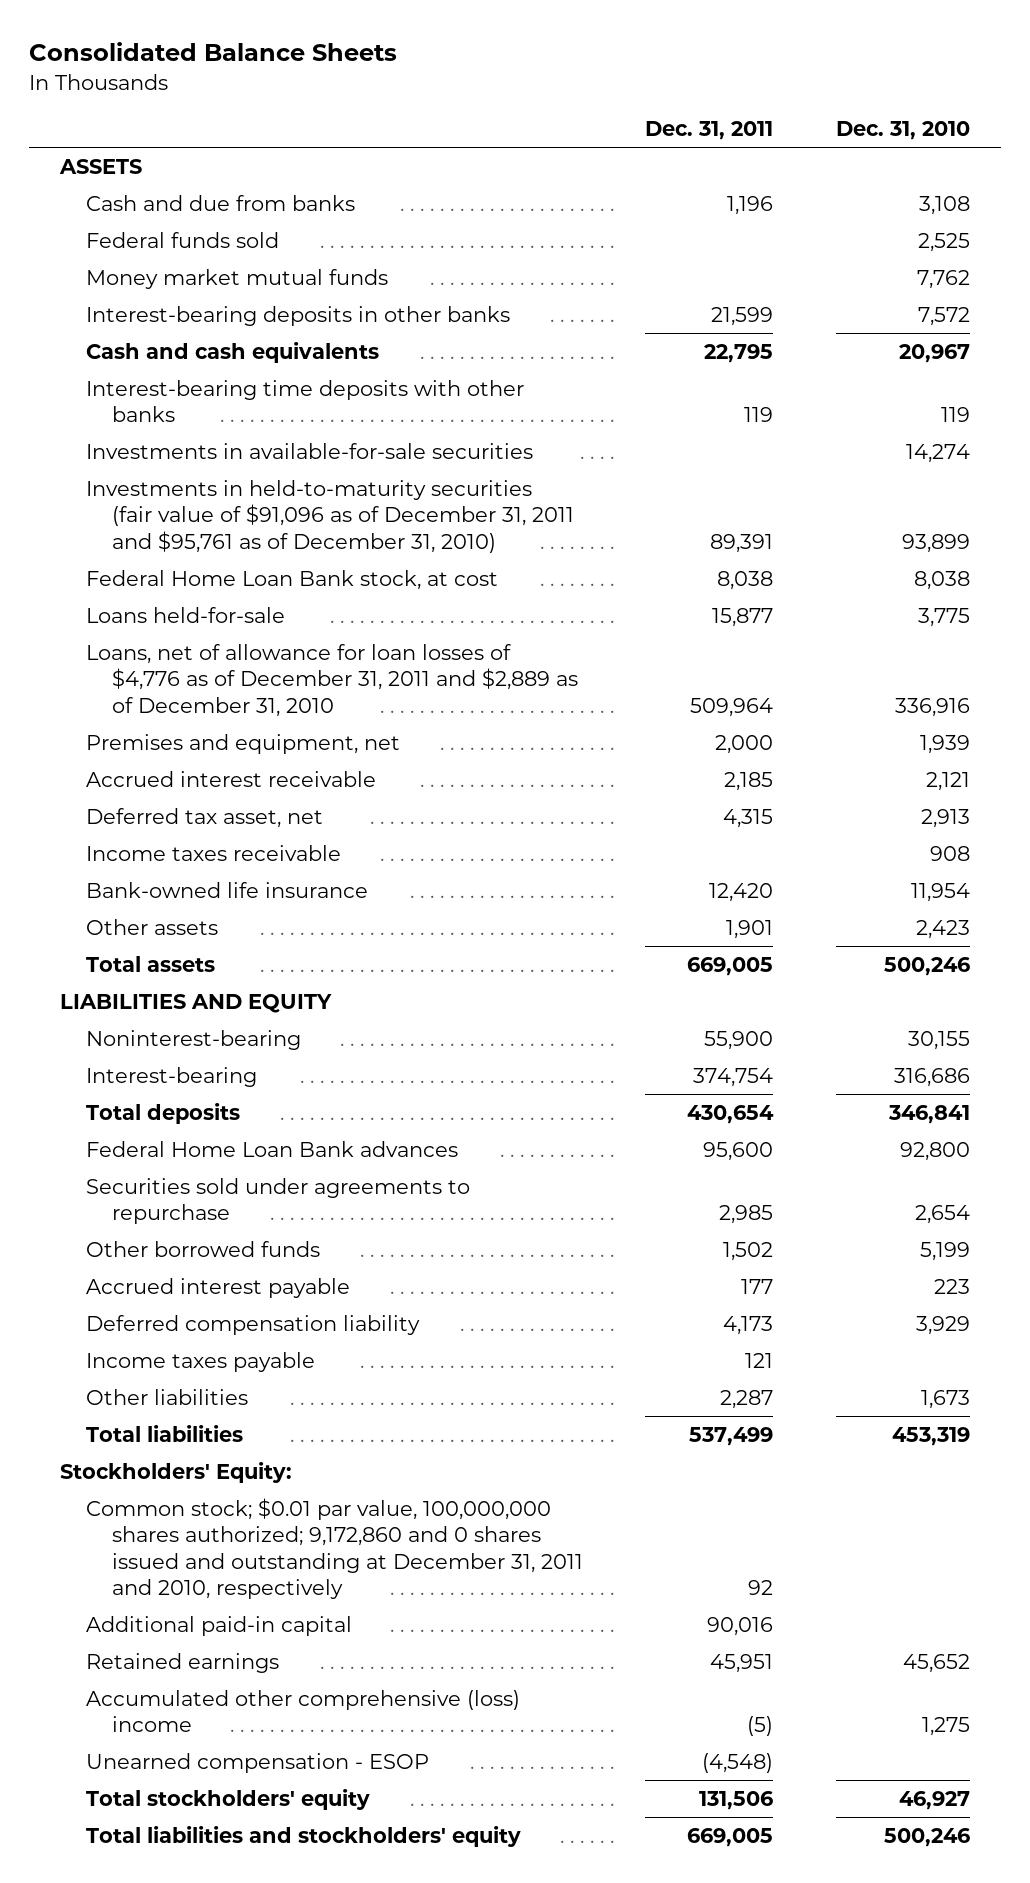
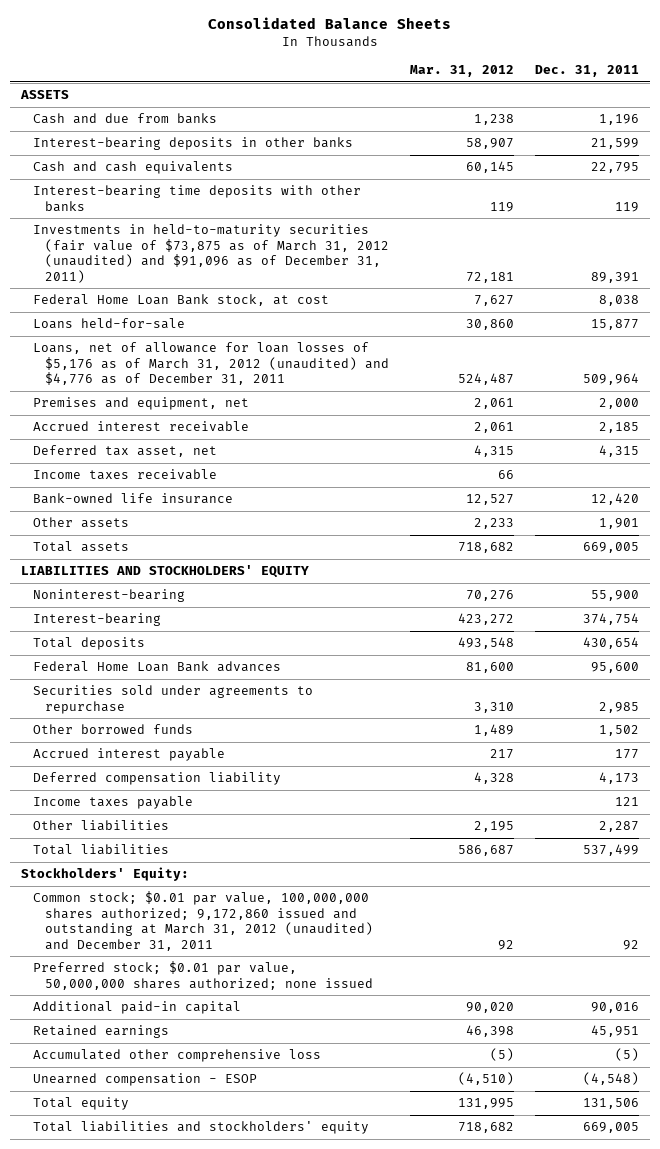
[835,121,970,141] Dec. 31, 2010 -> none
none -> [409,65,514,78] Mar. 31, 2012
[85,231,279,248] Federal funds sold -> none
[85,268,388,289] Money market mutual funds -> none
[85,442,533,459] Investments in available-for-sale securities -> none
[85,479,574,553] Investments in held-to-maturity securities (fair value of $91,096 as of December 31, 2011 and $95,761 as of December 31, 2010) -> [32,224,389,283] Investments in held-to-maturity securities (fair value of $73,875 as of March 31, 2012 (unaudited) and $91,096 as of December 31, 2011)
[85,643,578,717] Loans, net of allowance for loan losses of $4,776 as of December 31, 2011 and $2,889 as of December 31, 2010 -> [32,342,389,386] Loans, net of allowance for loan losses of $5,176 as of March 31, 2012 (unaudited) and $4,776 as of December 31, 2011
[59,993,332,1013] LIABILITIES AND EQUITY -> [20,565,309,579] LIABILITIES AND STOCKHOLDERS' EQUITY
[85,1497,583,1600] Common stock; $0.01 par value, 100,000,000 shares authorized; 9,172,860 and 0 shares issued and outstanding at December 31, 2011 and 2010, respectively -> [32,891,373,951] Common stock; $0.01 par value, 100,000,000 shares authorized; 9,172,860 issued and outstanding at March 31, 2012 (unaudited) and December 31, 2011
none -> [32,961,373,990] Preferred stock; $0.01 par value, 50,000,000 shares authorized; none issued
[85,1689,520,1733] Accumulated other comprehensive (loss) income -> [32,1049,321,1063] Accumulated other comprehensive loss
[85,1788,370,1810] Total stockholders' equity -> [32,1097,129,1111] Total equity

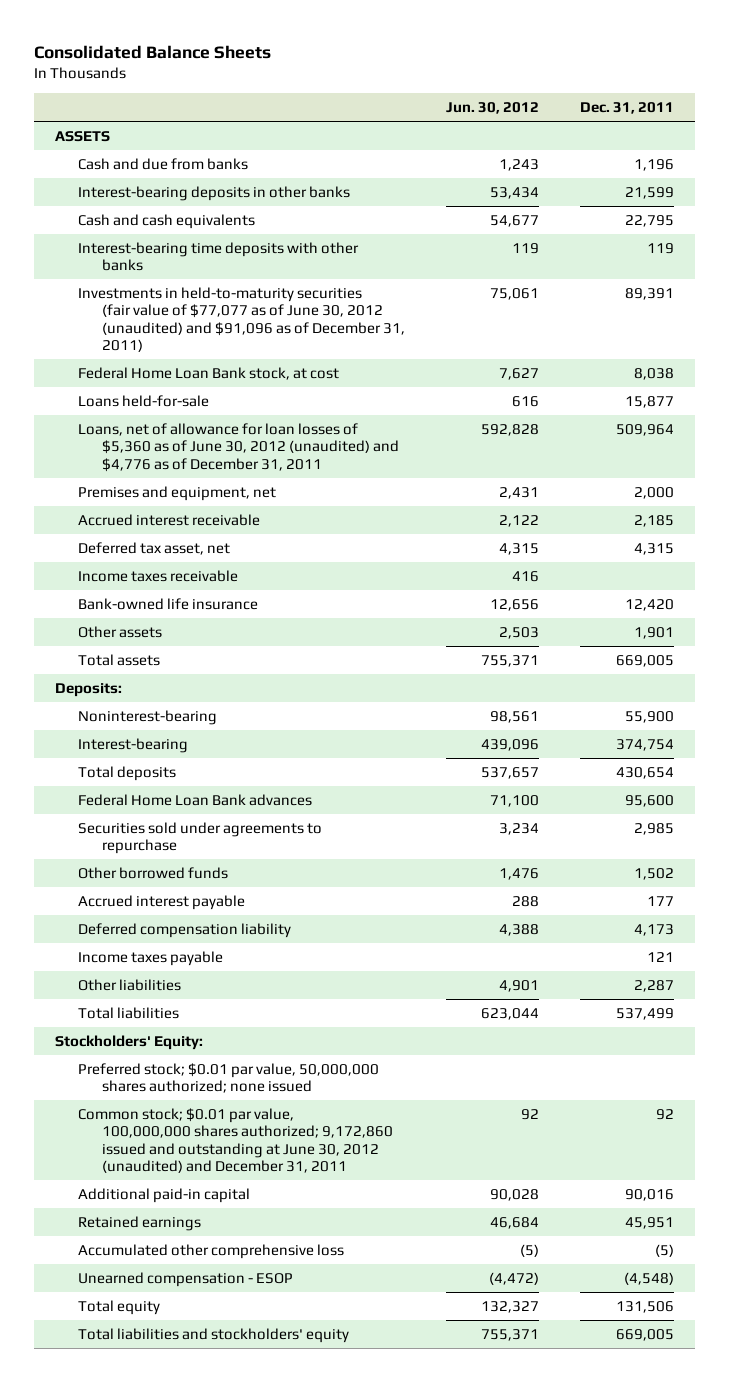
[409,65,514,78] Mar. 31, 2012 -> none
none -> [446,102,540,115] Jun. 30, 2012
[32,224,389,283] Investments in held-to-maturity securities (fair value of $73,875 as of March 31, 2012 (unaudited) and $91,096 as of December 31, 2011) -> [78,286,406,353] Investments in held-to-maturity securities (fair value of $77,077 as of June 30, 2012 (unaudited) and $91,096 as of December 31, 2011)
[32,342,389,386] Loans, net of allowance for loan losses of $5,176 as of March 31, 2012 (unaudited) and $4,776 as of December 31, 2011 -> [78,422,400,472] Loans, net of allowance for loan losses of $5,360 as of June 30, 2012 (unaudited) and $4,776 as of December 31, 2011
[20,565,309,579] LIABILITIES AND STOCKHOLDERS' EQUITY -> none
none -> [54,682,122,697] Deposits:
[32,891,373,951] Common stock; $0.01 par value, 100,000,000 shares authorized; 9,172,860 issued and outstanding at March 31, 2012 (unaudited) and December 31, 2011 -> none
none -> [78,1107,394,1174] Common stock; $0.01 par value, 100,000,000 shares authorized; 9,172,860 issued and outstanding at June 30, 2012 (unaudited) and December 31, 2011

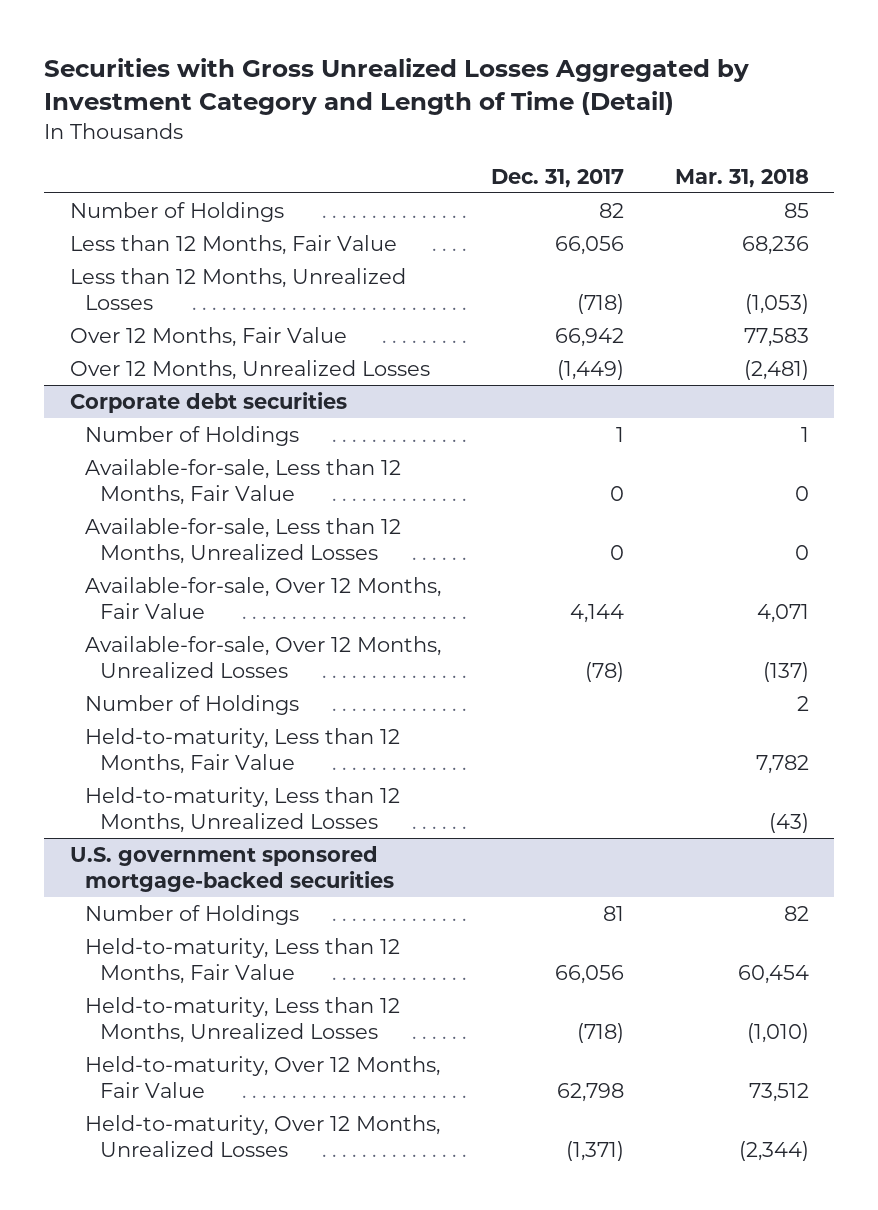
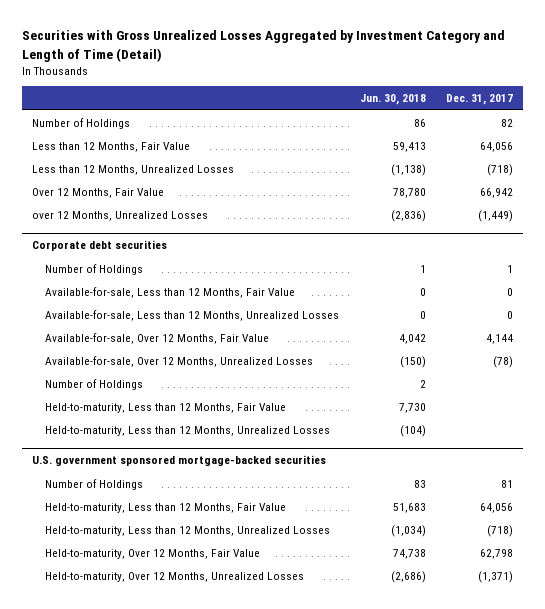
[674,168,809,188] Mar. 31, 2018 -> none
none -> [359,94,426,106] Jun. 30, 2018
[555,235,625,255] 66,056 -> [479,141,513,152] 64,056
[69,359,430,380] Over 12 Months, Unrealized Losses -> [32,210,209,221] over 12 Months, Unrealized Losses
[555,964,625,984] 66,056 -> [479,502,513,513] 64,056

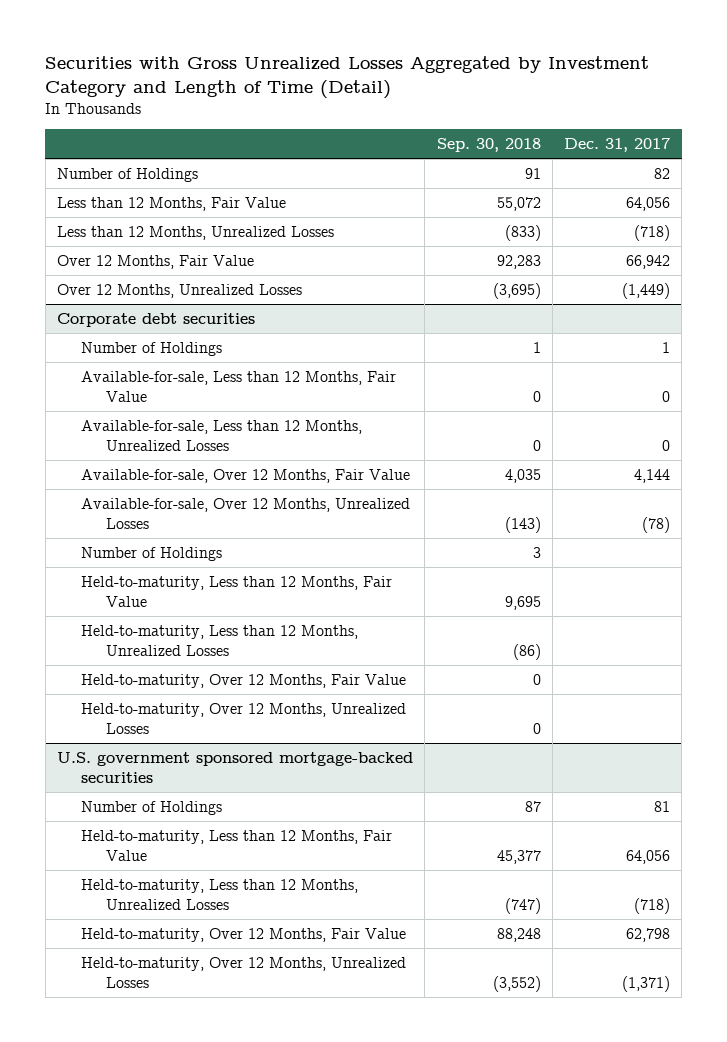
[359,94,426,106] Jun. 30, 2018 -> none
none -> [436,138,541,153] Sep. 30, 2018
[32,210,209,221] over 12 Months, Unrealized Losses -> [57,283,303,298] Over 12 Months, Unrealized Losses
none -> [81,673,407,688] Held-to-maturity, Over 12 Months, Fair Value
none -> [81,702,407,734] Held-to-maturity, Over 12 Months, Unrealized Losses

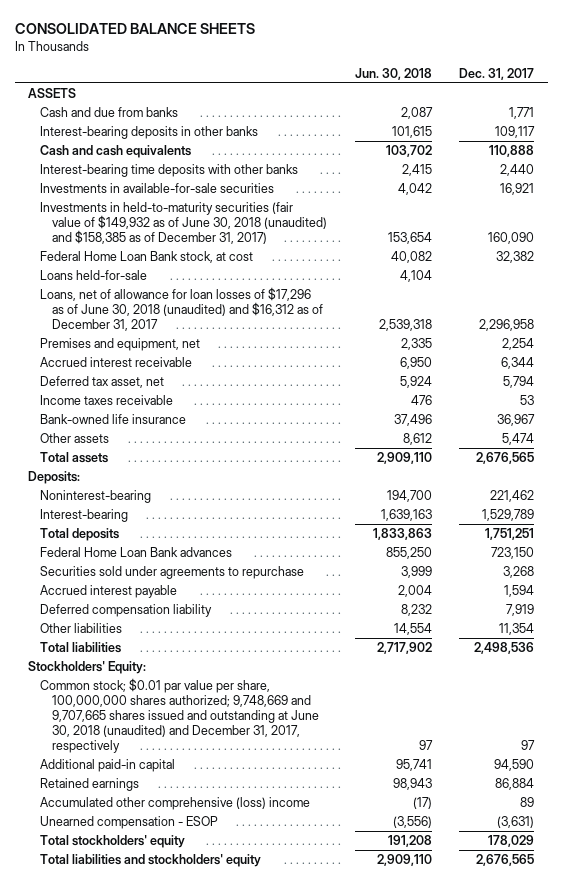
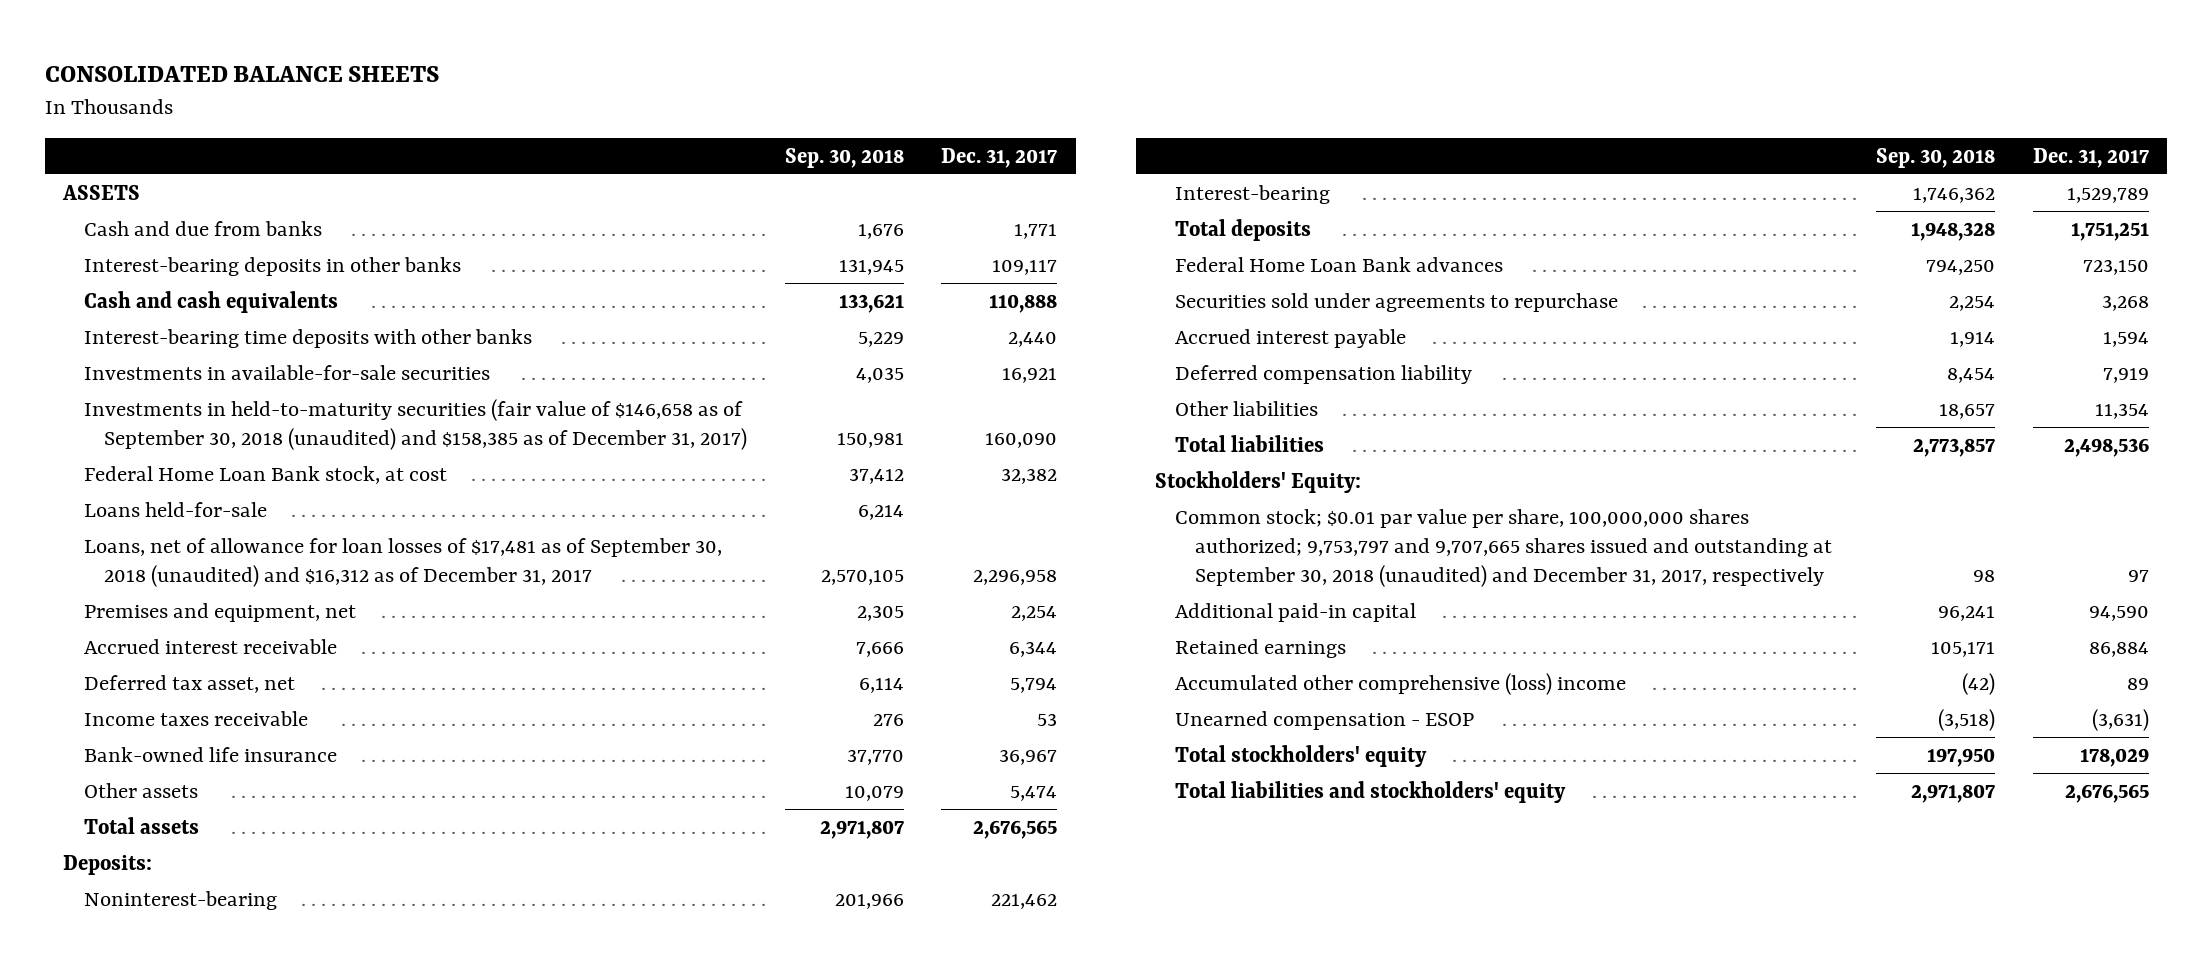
[354,67,432,80] Jun. 30, 2018 -> none
none -> [784,147,904,168] Sep. 30, 2018
[40,202,328,245] Investments in held-to-maturity securities (fair value of $149,932 as of June 30, 2018 (unaudited) and $158,385 as of December 31, 2017) -> [83,398,748,450] Investments in held-to-maturity securities (fair value of $146,658 as of September 30, 2018 (unaudited) and $158,385 as of December 31, 2017)
[40,287,324,332] Loans, net of allowance for loan losses of $17,296 as of June 30, 2018 (unaudited) and $16,312 as of December 31, 2017 -> [83,537,722,587] Loans, net of allowance for loan losses of $17,481 as of September 30, 2018 (unaudited) and $16,312 as of December 31, 2017
[40,678,320,754] Common stock; $0.01 par value per share, 100,000,000 shares authorized; 9,748,669 and 9,707,665 shares issued and outstanding at June 30, 2018 (unaudited) and December 31, 2017, respectively -> [1175,508,1833,587] Common stock; $0.01 par value per share, 100,000,000 shares authorized; 9,753,797 and 9,707,665 shares issued and outstanding at September 30, 2018 (unaudited) and December 31, 2017, respectively

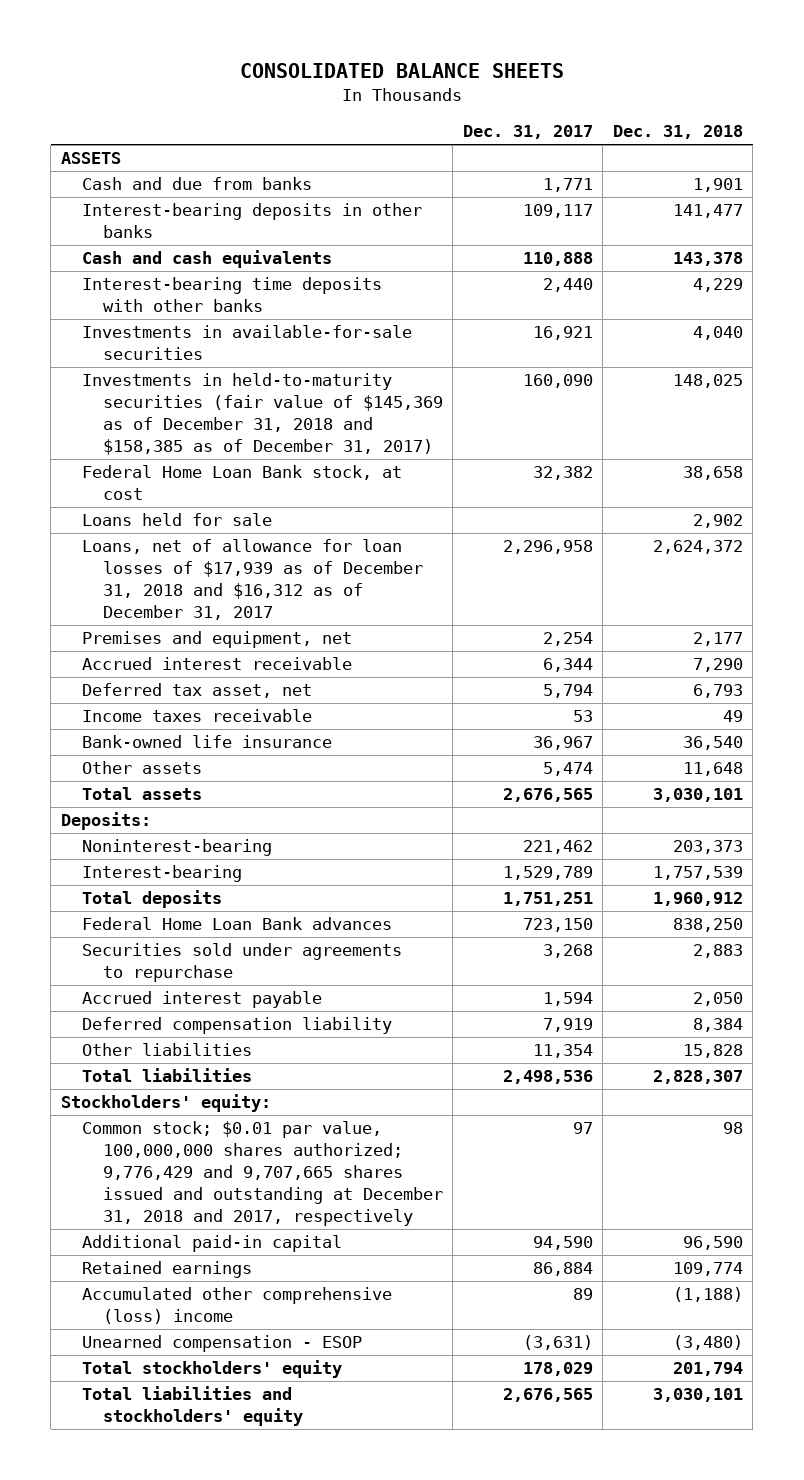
[784,147,904,168] Sep. 30, 2018 -> none
none -> [612,125,743,140] Dec. 31, 2018
[83,398,748,450] Investments in held-to-maturity securities (fair value of $146,658 as of September 30, 2018 (unaudited) and $158,385 as of December 31, 2017) -> [81,373,443,455] Investments in held-to-maturity securities (fair value of $145,369 as of December 31, 2018 and $158,385 as of December 31, 2017)
[83,501,267,517] Loans held-for-sale -> [81,513,272,527] Loans held for sale
[83,537,722,587] Loans, net of allowance for loan losses of $17,481 as of September 30, 2018 (unaudited) and $16,312 as of December 31, 2017 -> [81,539,423,620] Loans, net of allowance for loan losses of $17,939 as of December 31, 2018 and $16,312 as of December 31, 2017
[1154,470,1361,493] Stockholders' Equity: -> [60,1094,271,1113] Stockholders' equity:
[1175,508,1833,587] Common stock; $0.01 par value per share, 100,000,000 shares authorized; 9,753,797 and 9,707,665 shares issued and outstanding at September 30, 2018 (unaudited) and December 31, 2017, respectively -> [81,1121,443,1226] Common stock; $0.01 par value, 100,000,000 shares authorized; 9,776,429 and 9,707,665 shares issued and outstanding at December 31, 2018 and 2017, respectively

